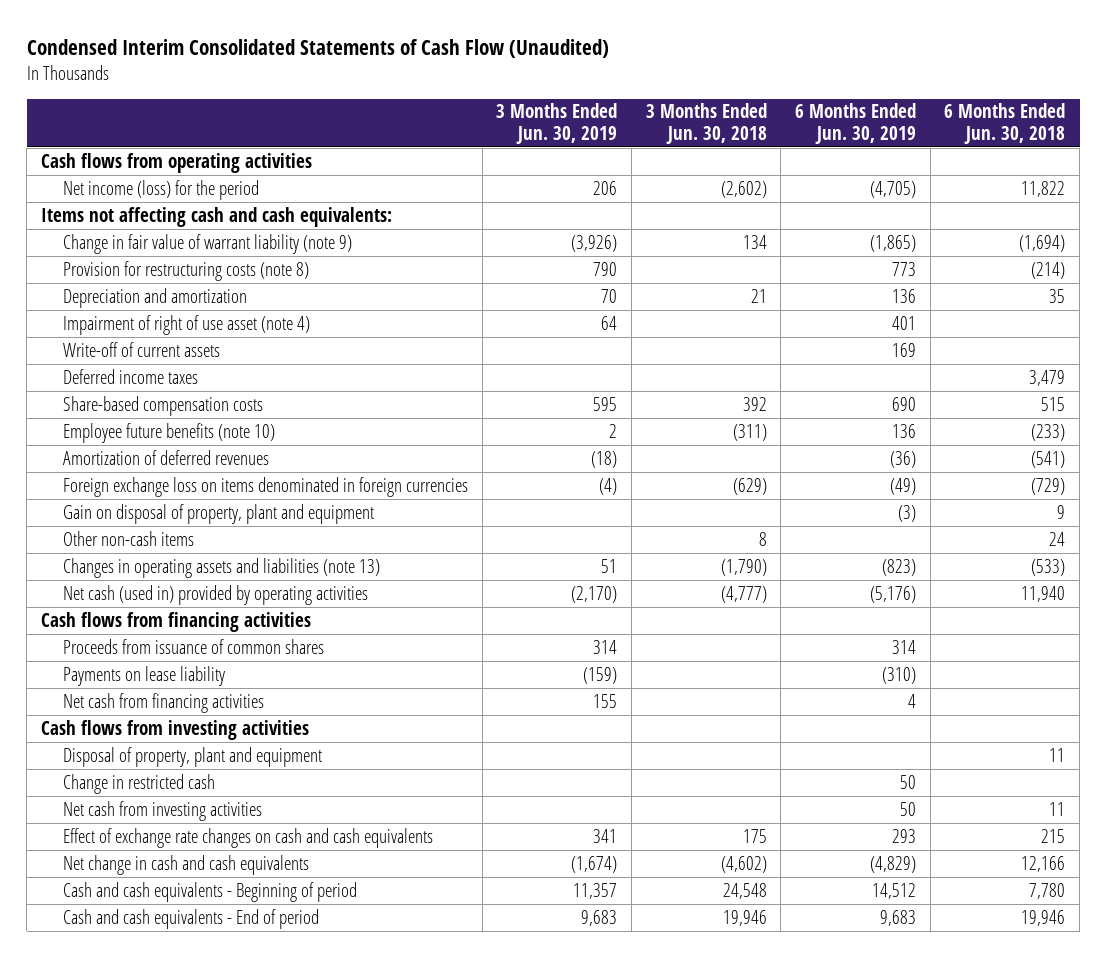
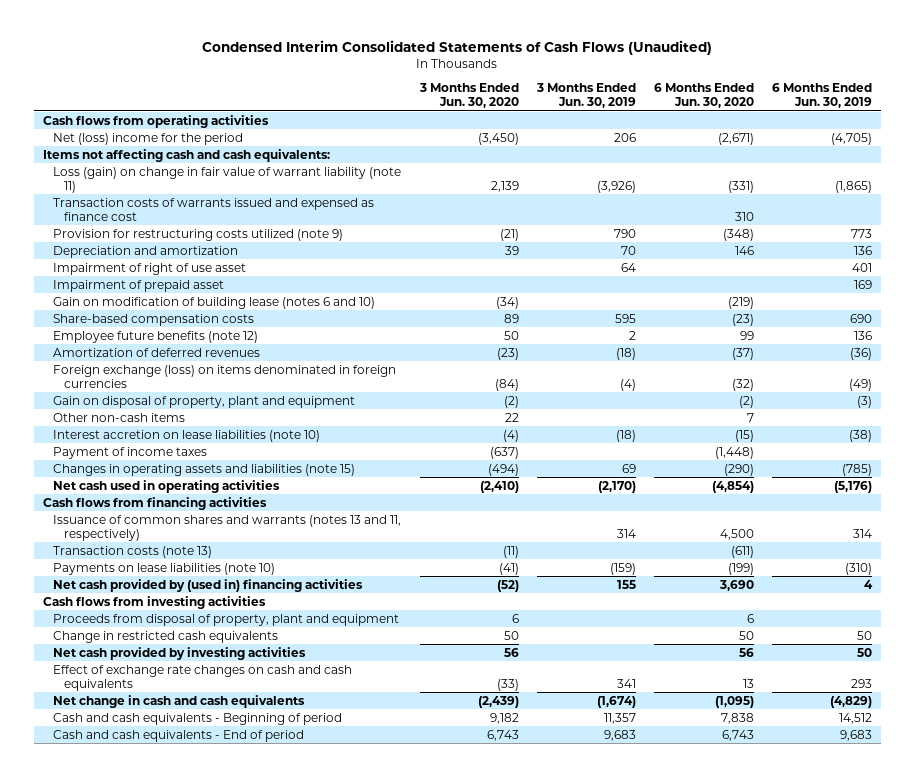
[26,39,609,59] Condensed Interim Consolidated Statements of Cash Flow (Unaudited) -> [202,39,713,55] Condensed Interim Consolidated Statements of Cash Flows (Unaudited)
[645,103,767,145] 3 Months Ended Jun. 30, 2018 -> none
[944,103,1066,145] 6 Months Ended Jun. 30, 2018 -> none
none -> [418,83,519,109] 3 Months Ended Jun. 30, 2020
none -> [653,83,754,109] 6 Months Ended Jun. 30, 2020
[63,179,260,200] Net income (loss) for the period -> [53,132,244,145] Net (loss) income for the period
[63,233,353,254] Change in fair value of warrant liability (note 9) -> [53,166,402,193] Loss (gain) on change in fair value of warrant liability (note 11)
none -> [53,197,375,221] Transaction costs of warrants issued and expensed as finance cost
[63,260,310,281] Provision for restructuring costs (note 8) -> [53,228,344,241] Provision for restructuring costs utilized (note 9)
[63,368,199,384] Deferred income taxes -> none
[63,314,311,335] Impairment of right of use asset (note 4) -> [53,262,247,275] Impairment of right of use asset
[63,341,221,357] Write-off of current assets -> [53,279,225,292] Impairment of prepaid asset
none -> [53,296,376,309] Gain on modification of building lease (notes 6 and 10)
[63,422,276,443] Employee future benefits (note 10) -> [53,330,259,343] Employee future benefits (note 12)
[63,476,469,497] Foreign exchange loss on items denominated in foreign currencies -> [53,364,397,388] Foreign exchange (loss) on items denominated in foreign currencies
none -> [53,429,321,442] Interest accretion on lease liabilities (note 10)
none -> [53,446,208,459] Payment of income taxes
[63,557,381,578] Changes in operating assets and liabilities (note 13) -> [53,463,356,476] Changes in operating assets and liabilities (note 15)
[601,558,618,573] 51 -> [621,463,636,473] 69
[882,558,917,576] (823) -> [841,463,872,476] (785)
[63,584,369,605] Net cash (used in) provided by operating activities -> [53,479,281,493] Net cash used in operating activities
[63,638,325,654] Proceeds from issuance of common shares -> [53,514,402,541] Issuance of common shares and warrants (notes 13 and 11, respectively)
none -> [53,545,213,558] Transaction costs (note 13)
[63,665,226,686] Payments on lease liability -> [53,562,276,575] Payments on lease liabilities (note 10)
[63,692,265,713] Net cash from financing activities -> [53,578,364,592] Net cash provided by (used in) financing activities
[63,746,323,767] Disposal of property, plant and equipment -> [53,613,400,626] Proceeds from disposal of property, plant and equipment
[63,773,216,794] Change in restricted cash -> [53,630,279,643] Change in restricted cash equivalents
[63,800,263,821] Net cash from investing activities -> [53,646,307,660] Net cash provided by investing activities

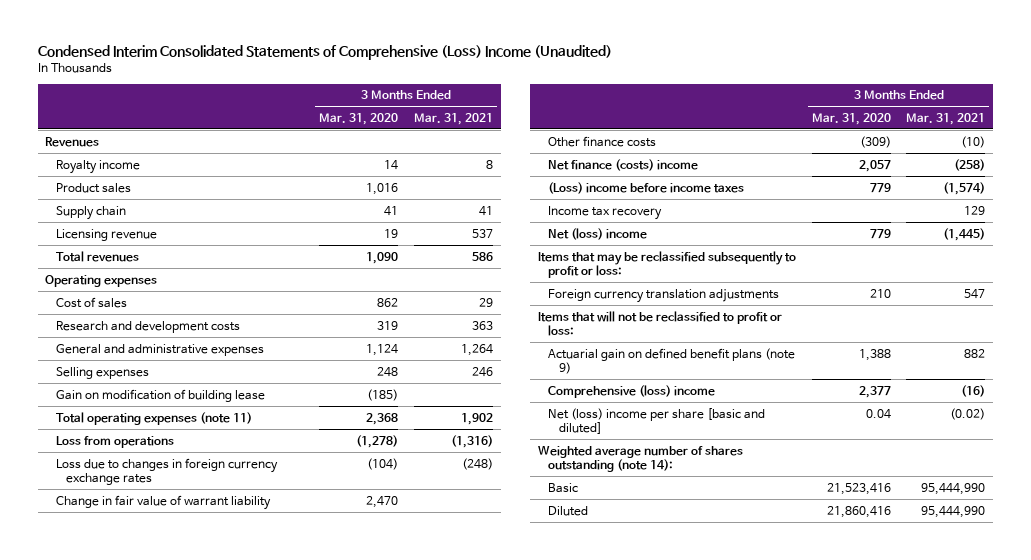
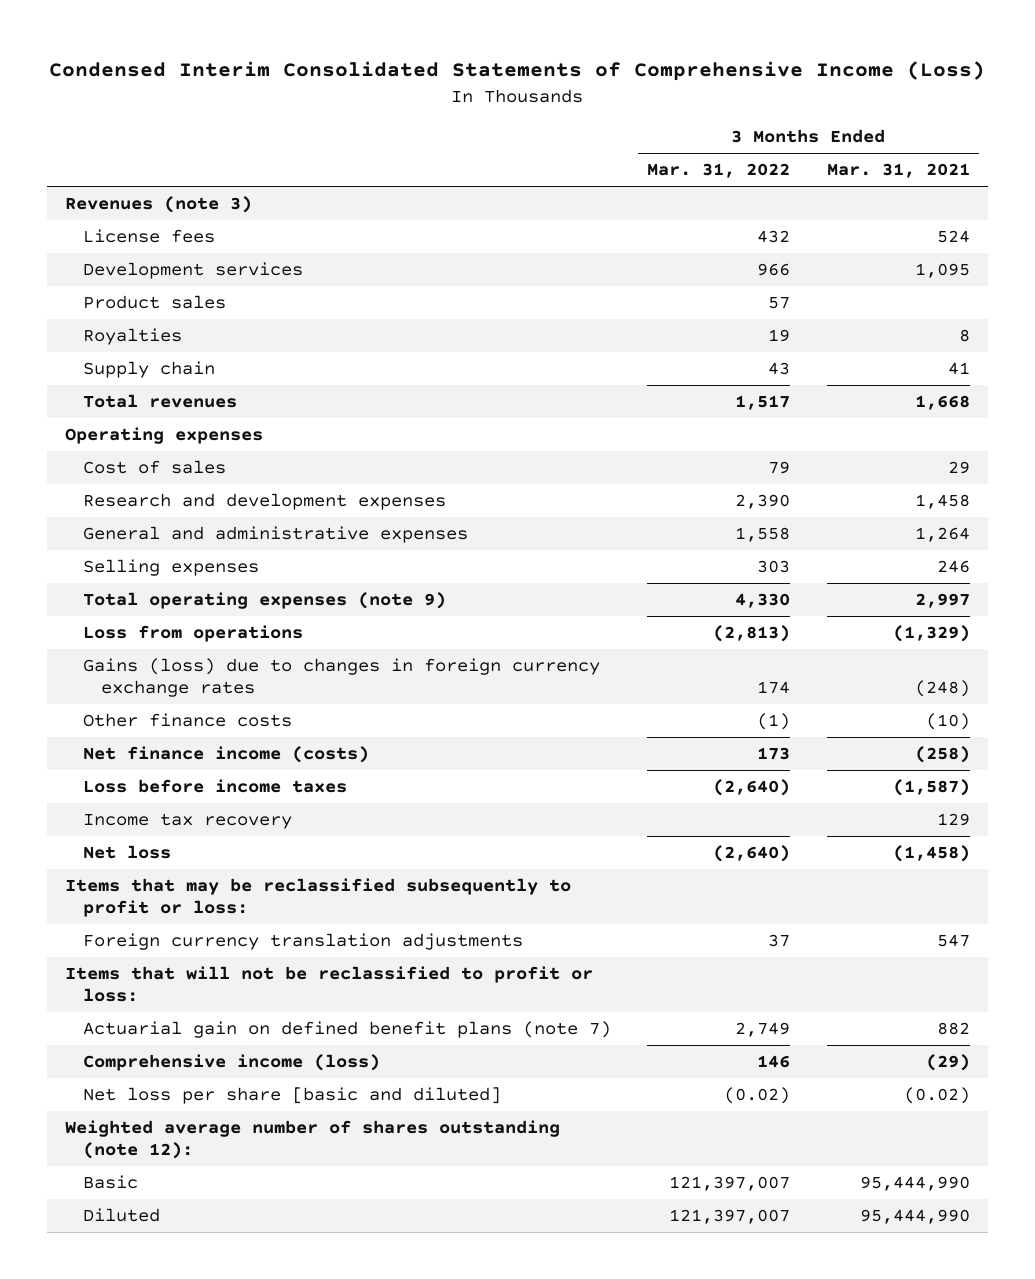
[37,44,612,60] Condensed Interim Consolidated Statements of Comprehensive (Loss) Income (Unaudited) -> [49,61,986,82] Condensed Interim Consolidated Statements of Comprehensive Income (Loss)
[319,112,399,125] Mar. 31, 2020 -> none
none -> [647,163,791,179] Mar. 31, 2022
[55,159,140,174] Royalty income -> none
[45,136,100,147] Revenues -> [65,196,253,214] Revenues (note 3)
none -> [83,229,216,244] License fees
none -> [83,262,304,280] Development services
none -> [83,328,183,346] Royalties
[55,228,157,241] Licensing revenue -> none
[471,251,493,261] 586 -> [914,395,970,411] 1,668
[55,320,240,333] Research and development costs -> [83,493,447,511] Research and development expenses
[471,320,493,330] 363 -> [914,494,970,510] 1,458
[55,388,265,402] Gain on modification of building lease -> none
[55,494,271,510] Change in fair value of warrant liability -> none
[55,411,252,425] Total operating expenses (note 11) -> [83,592,447,610] Total operating expenses (note 9)
[460,412,493,425] 1,902 -> [914,593,970,609] 2,997
[450,434,493,448] (1,316) -> [892,625,970,643] (1,329)
[55,457,278,485] Loss due to changes in foreign currency exchange rates -> [83,658,601,698] Gains (loss) due to changes in foreign currency exchange rates
[548,158,699,171] Net finance (costs) income -> [83,746,370,764] Net finance income (costs)
[548,181,745,194] (Loss) income before income taxes -> [83,779,348,794] Loss before income taxes
[943,181,986,195] (1,574) -> [892,779,970,797] (1,587)
[548,227,648,240] Net (loss) income -> [83,845,172,860] Net loss
[943,227,986,241] (1,445) -> [892,845,970,863] (1,458)
[548,347,796,374] Actuarial gain on defined benefit plans (note 9) -> [83,1021,612,1039] Actuarial gain on defined benefit plans (note 7)
[548,384,716,398] Comprehensive (loss) income -> [83,1054,381,1072] Comprehensive income (loss)
[961,384,986,397] (16) -> [925,1054,970,1072] (29)
[548,407,766,434] Net (loss) income per share [basic and diluted] -> [83,1087,502,1105] Net loss per share [basic and diluted]
[538,445,744,472] Weighted average number of shares outstanding (note 14): -> [65,1120,561,1160] Weighted average number of shares outstanding (note 12):

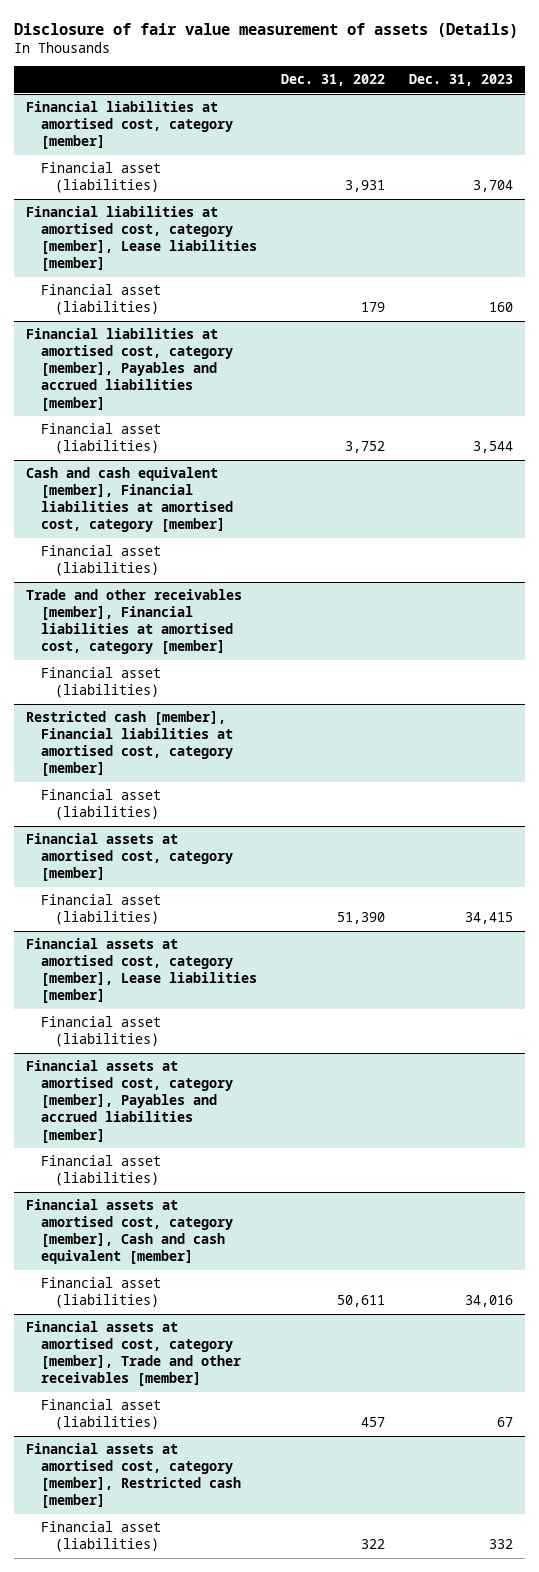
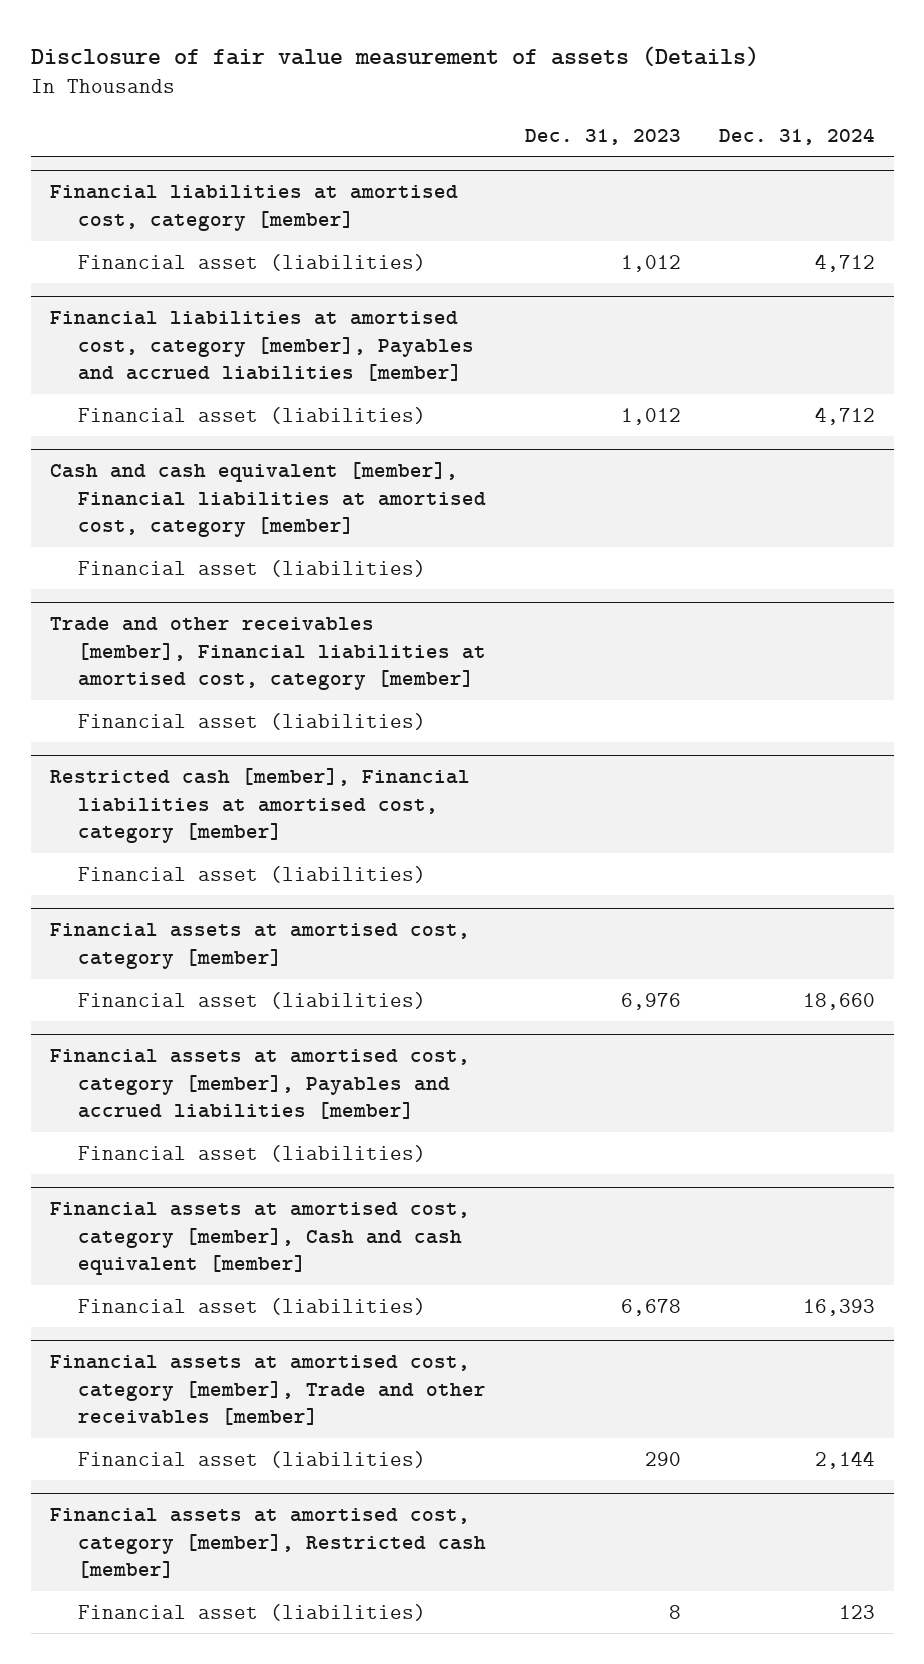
[280,74,385,87] Dec. 31, 2022 -> none
none -> [718,127,875,145] Dec. 31, 2024
[26,206,257,272] Financial liabilities at amortised cost, category [member], Lease liabilities [member] -> none
[40,284,161,316] Financial asset (liabilities) -> none
[472,180,513,193] 3,704 -> [620,254,681,272] 1,012
[472,441,513,454] 3,544 -> [620,407,681,425] 1,012
[26,938,257,1004] Financial assets at amortised cost, category [member], Lease liabilities [member] -> none
[40,1016,161,1048] Financial asset (liabilities) -> none
[464,912,513,925] 34,415 -> [620,992,681,1010] 6,976
[464,1295,513,1308] 34,016 -> [620,1298,681,1316] 6,678
[496,1417,513,1428] 67 -> [644,1451,681,1466] 290
[488,1539,513,1550] 332 -> [668,1604,681,1619] 8

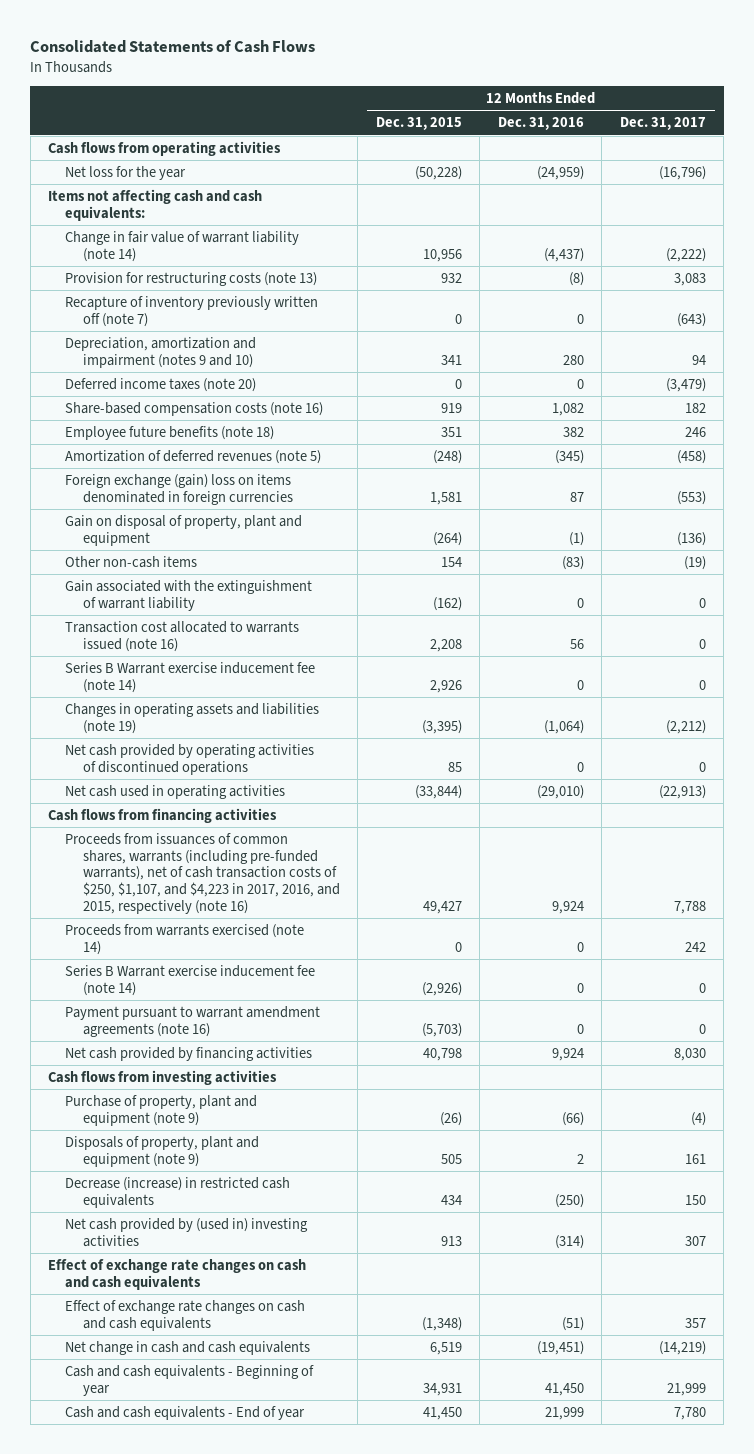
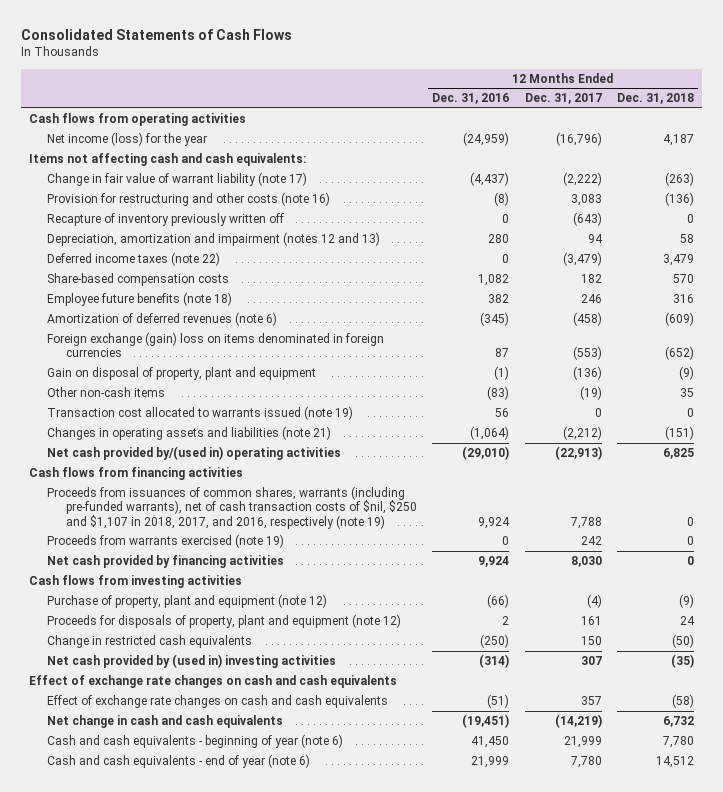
[375,117,462,131] Dec. 31, 2015 -> none
none -> [616,93,694,105] Dec. 31, 2018
[65,165,187,180] Net loss for the year -> [47,132,208,147] Net income (loss) for the year
[65,230,300,262] Change in fair value of warrant liability (note 14) -> [47,172,308,187] Change in fair value of warrant liability (note 17)
[65,271,318,286] Provision for restructuring costs (note 13) -> [47,192,331,207] Provision for restructuring and other costs (note 16)
[65,295,319,327] Recapture of inventory previously written off (note 7) -> [47,213,285,227] Recapture of inventory previously written off
[65,336,257,368] Depreciation, amortization and impairment (notes 9 and 10) -> [47,232,381,247] Depreciation, amortization and impairment (notes 12 and 13)
[65,377,257,392] Deferred income taxes (note 20) -> [47,252,221,267] Deferred income taxes (note 22)
[65,401,324,416] Share-based compensation costs (note 16) -> [47,273,230,287] Share-based compensation costs
[65,449,322,464] Amortization of deferred revenues (note 5) -> [47,312,278,327] Amortization of deferred revenues (note 6)
[65,579,313,611] Gain associated with the extinguishment of warrant liability -> none
[65,661,316,693] Series B Warrant exercise inducement fee (note 14) -> none
[65,743,315,775] Net cash provided by operating activities of discontinued operations -> none
[65,620,300,652] Transaction cost allocated to warrants issued (note 16) -> [47,406,354,421] Transaction cost allocated to warrants issued (note 19)
[65,702,320,734] Changes in operating assets and liabilities (note 19) -> [47,426,332,441] Changes in operating assets and liabilities (note 21)
[65,784,286,799] Net cash used in operating activities -> [47,446,342,461] Net cash provided by/(used in) operating activities
[65,964,316,996] Series B Warrant exercise inducement fee (note 14) -> none
[65,1005,321,1037] Payment pursuant to warrant amendment agreements (note 16) -> none
[65,832,340,914] Proceeds from issuances of common shares, warrants (including pre-funded warrants), net of cash transaction costs of $250, $1,107, and $4,223 in 2017, 2016, and 2015, respectively (note 16) -> [47,486,417,529] Proceeds from issuances of common shares, warrants (including pre-funded warrants), net of cash transaction costs of $nil, $250 and $1,107 in 2018, 2017, and 2016, respectively (note 19)
[65,923,305,955] Proceeds from warrants exercised (note 14) -> [47,534,285,549] Proceeds from warrants exercised (note 19)
[65,1094,258,1126] Purchase of property, plant and equipment (note 9) -> [47,594,328,609] Purchase of property, plant and equipment (note 12)
[65,1135,260,1167] Disposals of property, plant and equipment (note 9) -> [47,614,402,629] Proceeds for disposals of property, plant and equipment (note 12)
[65,1176,291,1208] Decrease (increase) in restricted cash equivalents -> [47,635,253,649] Change in restricted cash equivalents
[65,1364,315,1396] Cash and cash equivalents - Beginning of year -> [47,734,344,749] Cash and cash equivalents - beginning of year (note 6)
[65,1405,306,1420] Cash and cash equivalents - End of year -> [47,754,311,769] Cash and cash equivalents - end of year (note 6)

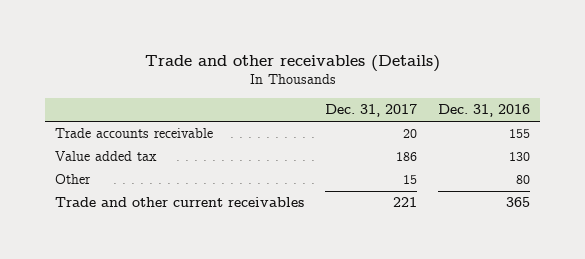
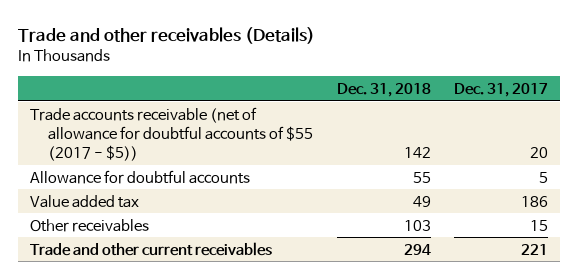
[437,104,530,118] Dec. 31, 2016 -> none
none -> [336,82,431,97] Dec. 31, 2018
[55,128,214,139] Trade accounts receivable -> [29,106,314,162] Trade accounts receivable (net of allowance for doubtful accounts of $55 (2017 - $5))
none -> [29,169,250,184] Allowance for doubtful accounts
[55,174,92,185] Other -> [29,218,149,232] Other receivables

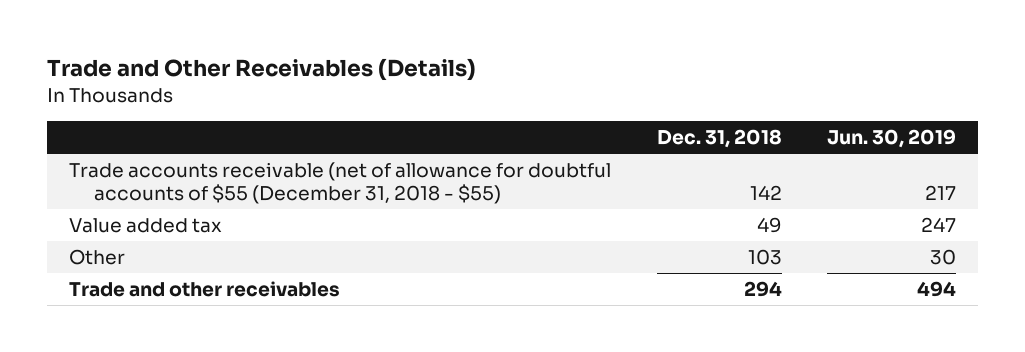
[18,27,316,45] Trade and other receivables (Details) -> [46,58,476,82] Trade and Other Receivables (Details)
[454,82,549,97] Dec. 31, 2017 -> none
none -> [826,128,956,148] Jun. 30, 2019
[29,169,250,184] Allowance for doubtful accounts -> none
[29,106,314,162] Trade accounts receivable (net of allowance for doubtful accounts of $55 (2017 - $5)) -> [69,162,612,204] Trade accounts receivable (net of allowance for doubtful accounts of $55 (December 31, 2018 - $55)
[29,218,149,232] Other receivables -> [69,249,126,266] Other
[29,241,272,256] Trade and other current receivables -> [69,281,341,298] Trade and other receivables

